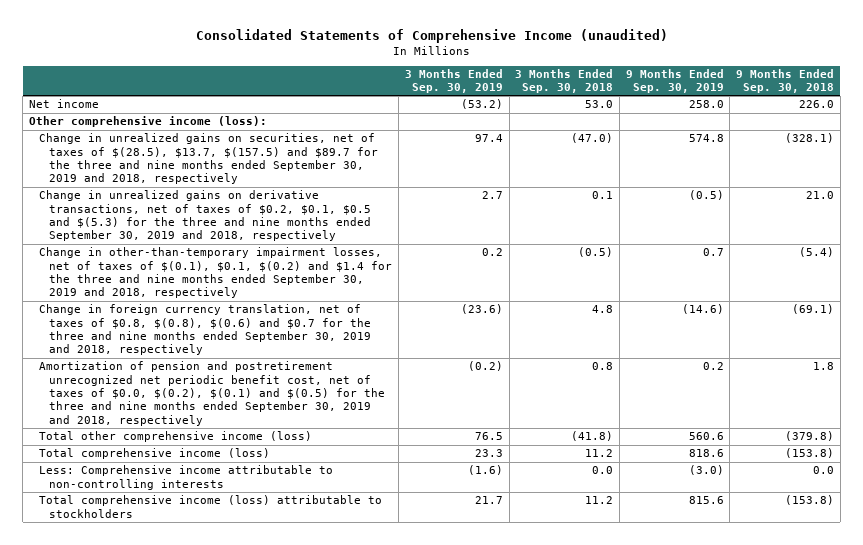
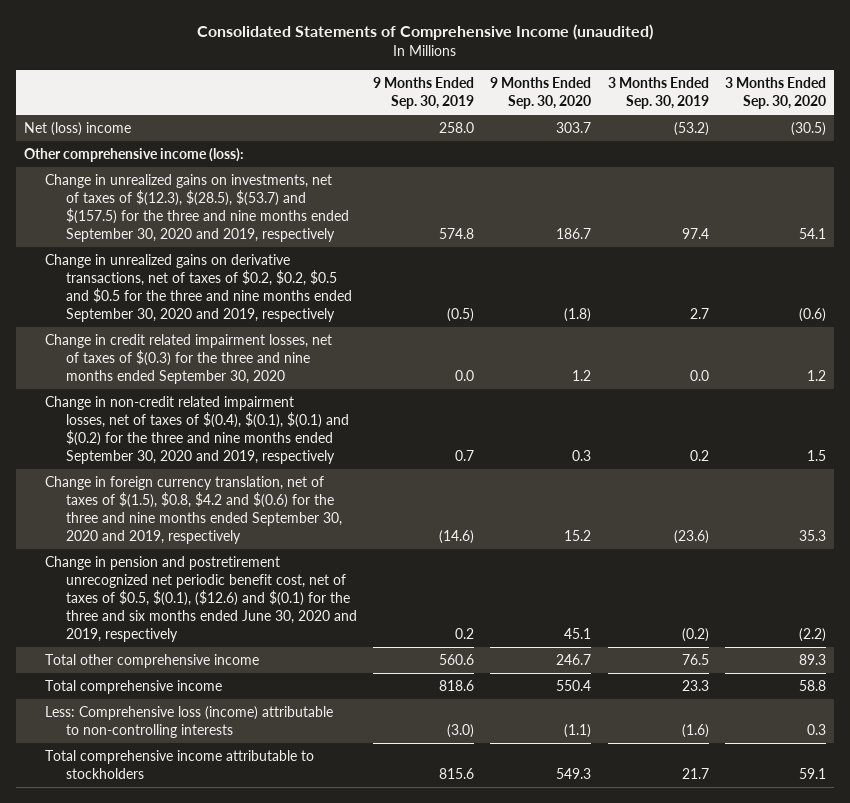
[515,68,614,94] 3 Months Ended Sep. 30, 2018 -> none
[736,68,835,94] 9 Months Ended Sep. 30, 2018 -> none
none -> [490,77,592,110] 9 Months Ended Sep. 30, 2020
none -> [725,77,827,110] 3 Months Ended Sep. 30, 2020
[28,99,99,109] Net income -> [23,122,131,137] Net (loss) income
[39,133,379,185] Change in unrealized gains on securities, net of taxes of $(28.5), $13.7, $(157.5) and $89.7 for the three and nine months ended September 30, 2019 and 2018, respectively -> [44,174,349,242] Change in unrealized gains on investments, net of taxes of $(12.3), $(28.5), $(53.7) and $(157.5) for the three and nine months ended September 30, 2020 and 2019, respectively
[39,190,372,242] Change in unrealized gains on derivative transactions, net of taxes of $0.2, $0.1, $0.5 and $(5.3) for the three and nine months ended September 30, 2019 and 2018, respectively -> [44,254,352,322] Change in unrealized gains on derivative transactions, net of taxes of $0.2, $0.2, $0.5 and $0.5 for the three and nine months ended September 30, 2020 and 2019, respectively
none -> [44,334,332,384] Change in credit related impairment losses, net of taxes of $(0.3) for the three and nine months ended September 30, 2020
[39,247,393,299] Change in other-than-temporary impairment losses, net of taxes of $(0.1), $0.1, $(0.2) and $1.4 for the three and nine months ended September 30, 2019 and 2018, respectively -> [44,396,349,464] Change in non-credit related impairment losses, net of taxes of $(0.4), $(0.1), $(0.1) and $(0.2) for the three and nine months ended September 30, 2020 and 2019, respectively
[39,304,372,356] Change in foreign currency translation, net of taxes of $0.8, $(0.8), $(0.6) and $0.7 for the three and nine months ended September 30, 2019 and 2018, respectively -> [44,476,342,544] Change in foreign currency translation, net of taxes of $(1.5), $0.8, $4.2 and $(0.6) for the three and nine months ended September 30, 2020 and 2019, respectively
[39,361,386,426] Amortization of pension and postretirement unrecognized net periodic benefit cost, net of taxes of $0.0, $(0.2), $(0.1) and $(0.5) for the three and nine months ended September 30, 2019 and 2018, respectively -> [44,556,357,642] Change in pension and postretirement unrecognized net periodic benefit cost, net of taxes of $0.5, $(0.1), ($12.6) and $(0.1) for the three and six months ended June 30, 2020 and 2019, respectively
[39,431,313,443] Total other comprehensive income (loss) -> [44,654,259,669] Total other comprehensive income
[39,448,271,460] Total comprehensive income (loss) -> [44,680,222,695] Total comprehensive income
[39,465,334,490] Less: Comprehensive income attributable to non-controlling interests -> [44,706,333,738] Less: Comprehensive loss (income) attributable to non-controlling interests
[39,495,383,518] Total comprehensive income (loss) attributable to stockholders -> [44,750,314,779] Total comprehensive income attributable to stockholders

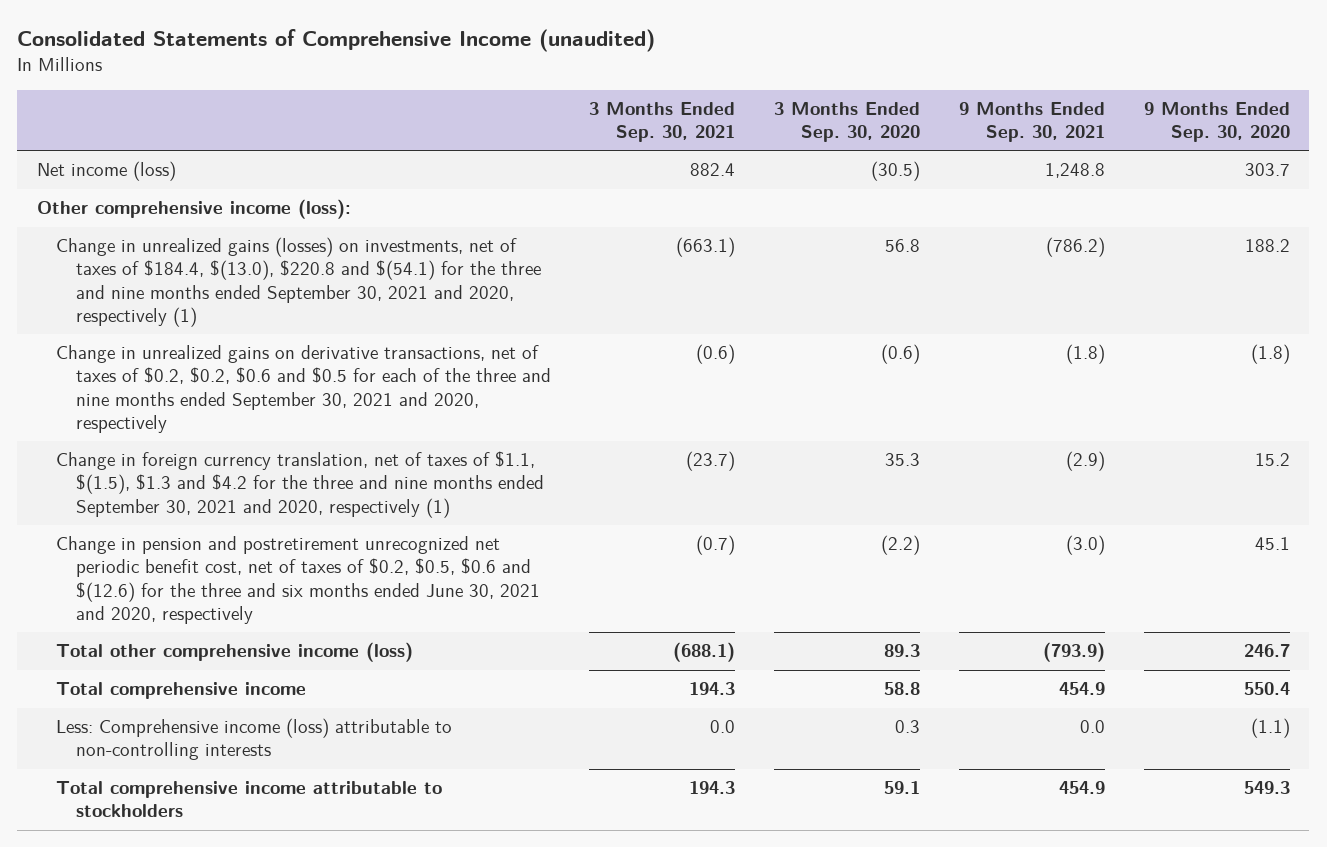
[373,77,475,110] 9 Months Ended Sep. 30, 2019 -> none
[607,77,709,110] 3 Months Ended Sep. 30, 2019 -> none
none -> [589,102,736,143] 3 Months Ended Sep. 30, 2021
none -> [958,102,1105,143] 9 Months Ended Sep. 30, 2021
[23,122,131,137] Net (loss) income -> [36,161,176,182] Net income (loss)
[44,334,332,384] Change in credit related impairment losses, net of taxes of $(0.3) for the three and nine months ended September 30, 2020 -> none
[44,396,349,464] Change in non-credit related impairment losses, net of taxes of $(0.4), $(0.1), $(0.1) and $(0.2) for the three and nine months ended September 30, 2020 and 2019, respectively -> none
[44,174,349,242] Change in unrealized gains on investments, net of taxes of $(12.3), $(28.5), $(53.7) and $(157.5) for the three and nine months ended September 30, 2020 and 2019, respectively -> [56,237,541,327] Change in unrealized gains (losses) on investments, net of taxes of $184.4, $(13.0), $220.8 and $(54.1) for the three and nine months ended September 30, 2021 and 2020, respectively (1)
[556,227,592,239] 186.7 -> [1244,239,1290,253] 188.2
[799,227,827,239] 54.1 -> [885,239,921,253] 56.8
[44,254,352,322] Change in unrealized gains on derivative transactions, net of taxes of $0.2, $0.2, $0.5 and $0.5 for the three and nine months ended September 30, 2020 and 2019, respectively -> [56,345,551,433] Change in unrealized gains on derivative transactions, net of taxes of $0.2, $0.2, $0.6 and $0.5 for each of the three and nine months ended September 30, 2021 and 2020, respectively
[44,476,342,544] Change in foreign currency translation, net of taxes of $(1.5), $0.8, $4.2 and $(0.6) for the three and nine months ended September 30, 2020 and 2019, respectively -> [56,451,544,518] Change in foreign currency translation, net of taxes of $1.1, $(1.5), $1.3 and $4.2 for the three and nine months ended September 30, 2021 and 2020, respectively (1)
[44,556,357,642] Change in pension and postretirement unrecognized net periodic benefit cost, net of taxes of $0.5, $(0.1), ($12.6) and $(0.1) for the three and six months ended June 30, 2020 and 2019, respectively -> [56,536,540,624] Change in pension and postretirement unrecognized net periodic benefit cost, net of taxes of $0.2, $0.5, $0.6 and $(12.6) for the three and six months ended June 30, 2021 and 2020, respectively
[44,654,259,669] Total other comprehensive income -> [56,642,414,663] Total other comprehensive income (loss)
[44,706,333,738] Less: Comprehensive loss (income) attributable to non-controlling interests -> [56,718,453,761] Less: Comprehensive income (loss) attributable to non-controlling interests

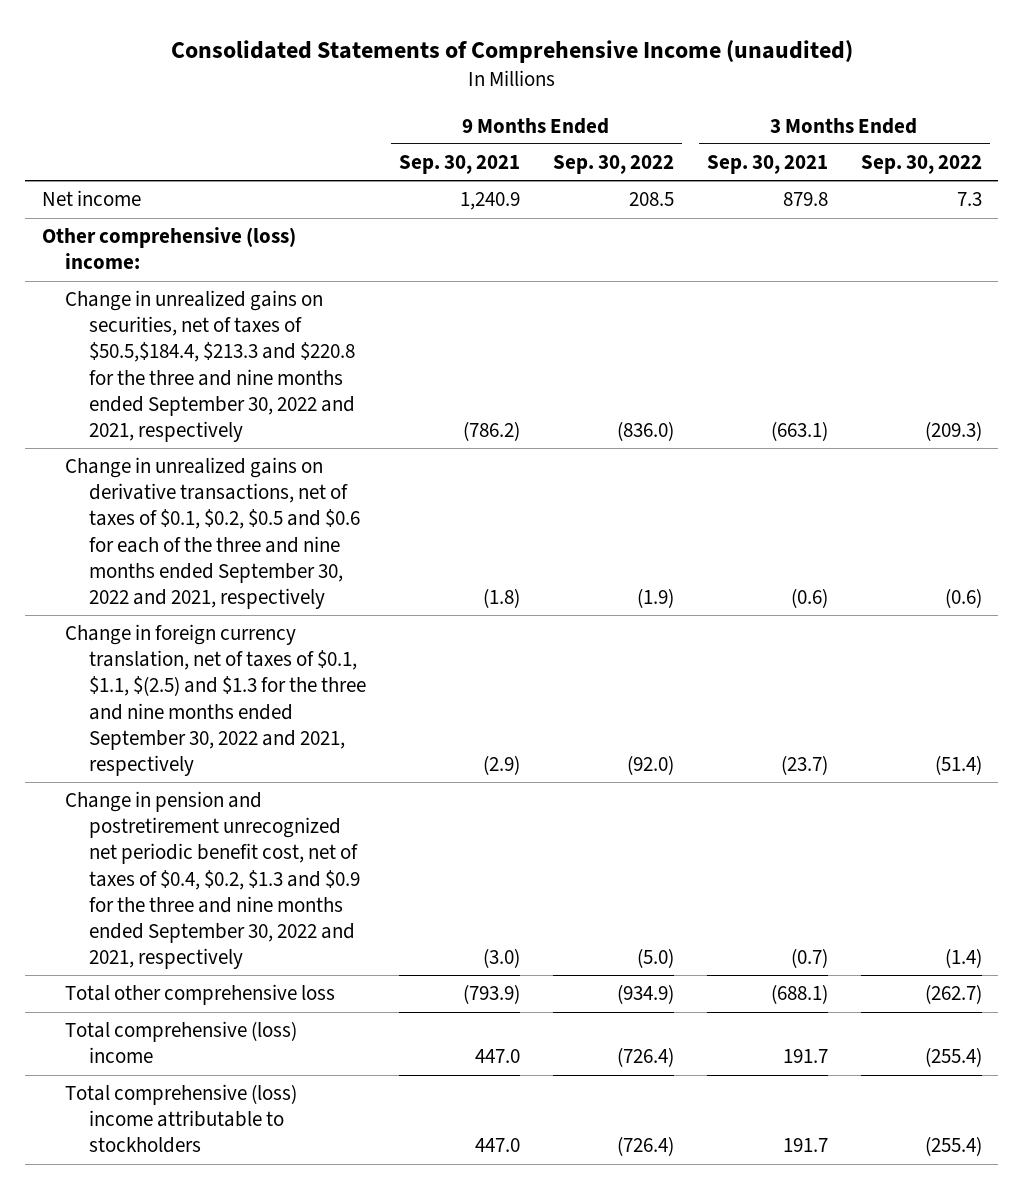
[774,102,921,143] 3 Months Ended Sep. 30, 2020 -> none
[1143,102,1290,143] 9 Months Ended Sep. 30, 2020 -> none
none -> [552,155,674,175] Sep. 30, 2022
none -> [860,155,982,175] Sep. 30, 2022
[56,718,453,761] Less: Comprehensive income (loss) attributable to non-controlling interests -> none
[36,161,176,182] Net income (loss) -> [41,190,141,207] Net income
[690,163,736,177] 882.4 -> [782,192,828,207] 879.8
[1044,163,1105,179] 1,248.8 -> [459,192,520,211] 1,240.9
[36,199,351,220] Other comprehensive income (loss): -> [41,227,296,270] Other comprehensive (loss) income:
[56,237,541,327] Change in unrealized gains (losses) on investments, net of taxes of $184.4, $(13.0), $220.8 and $(54.1) for the three and nine months ended September 30, 2021 and 2020, respectively (1) -> [65,290,356,442] Change in unrealized gains on securities, net of taxes of $50.5,$184.4, $213.3 and $220.8 for the three and nine months ended September 30, 2022 and 2021, respectively
[56,345,551,433] Change in unrealized gains on derivative transactions, net of taxes of $0.2, $0.2, $0.6 and $0.5 for each of the three and nine months ended September 30, 2021 and 2020, respectively -> [65,457,361,609] Change in unrealized gains on derivative transactions, net of taxes of $0.1, $0.2, $0.5 and $0.6 for each of the three and nine months ended September 30, 2022 and 2021, respectively
[56,451,544,518] Change in foreign currency translation, net of taxes of $1.1, $(1.5), $1.3 and $4.2 for the three and nine months ended September 30, 2021 and 2020, respectively (1) -> [65,624,367,776] Change in foreign currency translation, net of taxes of $0.1, $1.1, $(2.5) and $1.3 for the three and nine months ended September 30, 2022 and 2021, respectively
[56,536,540,624] Change in pension and postretirement unrecognized net periodic benefit cost, net of taxes of $0.2, $0.5, $0.6 and $(12.6) for the three and six months ended June 30, 2021 and 2020, respectively -> [65,791,361,970] Change in pension and postretirement unrecognized net periodic benefit cost, net of taxes of $0.4, $0.2, $1.3 and $0.9 for the three and nine months ended September 30, 2022 and 2021, respectively
[56,642,414,663] Total other comprehensive income (loss) -> [65,984,336,1006] Total other comprehensive loss
[56,682,307,700] Total comprehensive income -> [65,1021,298,1064] Total comprehensive (loss) income
[689,682,736,696] 194.3 -> [782,1049,828,1064] 191.7
[1058,682,1105,696] 454.9 -> [474,1049,520,1064] 447.0
[56,781,443,818] Total comprehensive income attributable to stockholders -> [65,1084,298,1154] Total comprehensive (loss) income attributable to stockholders
[689,781,736,795] 194.3 -> [782,1138,828,1153] 191.7
[1058,781,1105,795] 454.9 -> [474,1138,520,1153] 447.0

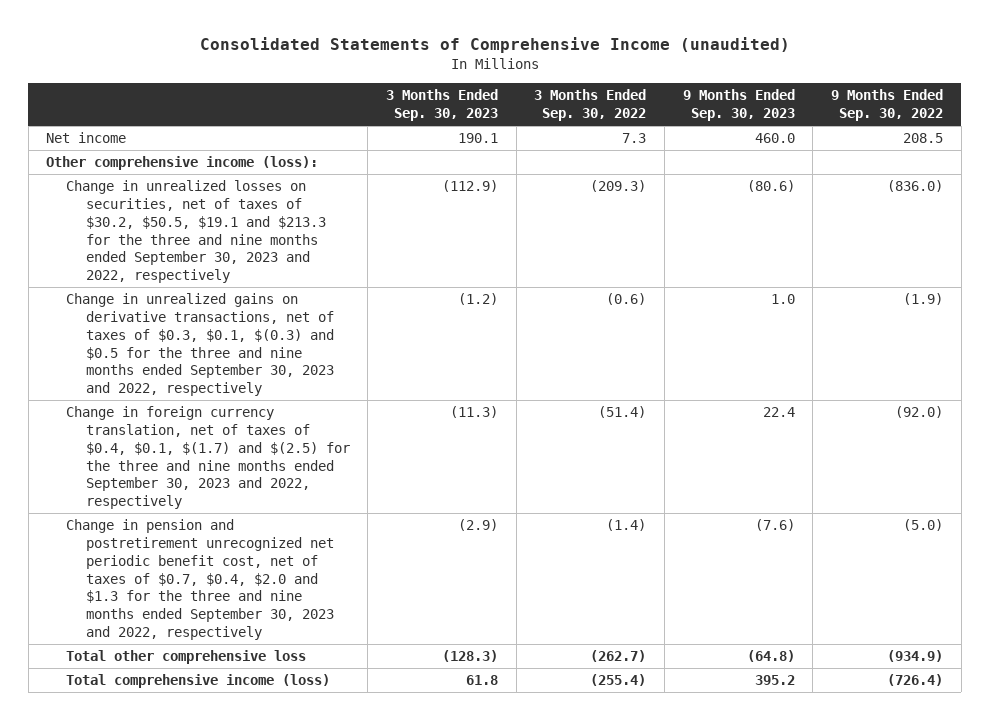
[398,155,520,175] Sep. 30, 2021 -> none
[706,155,828,175] Sep. 30, 2021 -> none
none -> [385,89,498,122] 3 Months Ended Sep. 30, 2023
none -> [682,89,795,122] 9 Months Ended Sep. 30, 2023
[41,227,296,270] Other comprehensive (loss) income: -> [46,156,319,171] Other comprehensive income (loss):
[65,290,356,442] Change in unrealized gains on securities, net of taxes of $50.5,$184.4, $213.3 and $220.8 for the three and nine months ended September 30, 2022 and 2021, respectively -> [66,180,326,284] Change in unrealized losses on securities, net of taxes of $30.2, $50.5, $19.1 and $213.3 for the three and nine months ended September 30, 2023 and 2022, respectively
[65,457,361,609] Change in unrealized gains on derivative transactions, net of taxes of $0.1, $0.2, $0.5 and $0.6 for each of the three and nine months ended September 30, 2022 and 2021, respectively -> [66,293,334,397] Change in unrealized gains on derivative transactions, net of taxes of $0.3, $0.1, $(0.3) and $0.5 for the three and nine months ended September 30, 2023 and 2022, respectively
[65,624,367,776] Change in foreign currency translation, net of taxes of $0.1, $1.1, $(2.5) and $1.3 for the three and nine months ended September 30, 2022 and 2021, respectively -> [66,406,350,510] Change in foreign currency translation, net of taxes of $0.4, $0.1, $(1.7) and $(2.5) for the three and nine months ended September 30, 2023 and 2022, respectively
[65,791,361,970] Change in pension and postretirement unrecognized net periodic benefit cost, net of taxes of $0.4, $0.2, $1.3 and $0.9 for the three and nine months ended September 30, 2022 and 2021, respectively -> [66,519,334,640] Change in pension and postretirement unrecognized net periodic benefit cost, net of taxes of $0.7, $0.4, $2.0 and $1.3 for the three and nine months ended September 30, 2023 and 2022, respectively
[65,1021,298,1064] Total comprehensive (loss) income -> none
[65,1084,298,1154] Total comprehensive (loss) income attributable to stockholders -> [66,674,331,689] Total comprehensive income (loss)

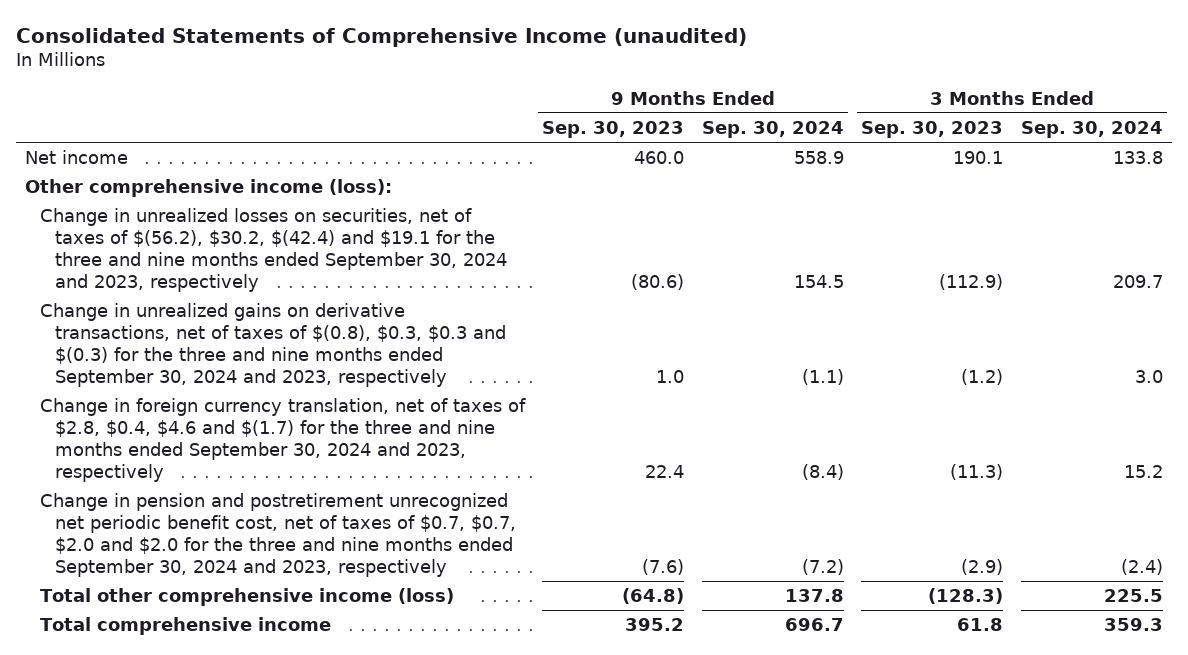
[534,89,647,122] 3 Months Ended Sep. 30, 2022 -> none
[831,89,944,122] 9 Months Ended Sep. 30, 2022 -> none
none -> [701,120,844,138] Sep. 30, 2024
none -> [1021,120,1164,138] Sep. 30, 2024
[66,180,326,284] Change in unrealized losses on securities, net of taxes of $30.2, $50.5, $19.1 and $213.3 for the three and nine months ended September 30, 2023 and 2022, respectively -> [39,207,508,292] Change in unrealized losses on securities, net of taxes of $(56.2), $30.2, $(42.4) and $19.1 for the three and nine months ended September 30, 2024 and 2023, respectively
[66,293,334,397] Change in unrealized gains on derivative transactions, net of taxes of $0.3, $0.1, $(0.3) and $0.5 for the three and nine months ended September 30, 2023 and 2022, respectively -> [39,302,507,387] Change in unrealized gains on derivative transactions, net of taxes of $(0.8), $0.3, $0.3 and $(0.3) for the three and nine months ended September 30, 2024 and 2023, respectively
[66,406,350,510] Change in foreign currency translation, net of taxes of $0.4, $0.1, $(1.7) and $(2.5) for the three and nine months ended September 30, 2023 and 2022, respectively -> [39,397,526,482] Change in foreign currency translation, net of taxes of $2.8, $0.4, $4.6 and $(1.7) for the three and nine months ended September 30, 2024 and 2023, respectively
[66,519,334,640] Change in pension and postretirement unrecognized net periodic benefit cost, net of taxes of $0.7, $0.4, $2.0 and $1.3 for the three and nine months ended September 30, 2023 and 2022, respectively -> [39,492,517,577] Change in pension and postretirement unrecognized net periodic benefit cost, net of taxes of $0.7, $0.7, $2.0 and $2.0 for the three and nine months ended September 30, 2024 and 2023, respectively
[66,650,307,665] Total other comprehensive loss -> [39,587,454,606] Total other comprehensive income (loss)
[66,674,331,689] Total comprehensive income (loss) -> [39,616,331,635] Total comprehensive income

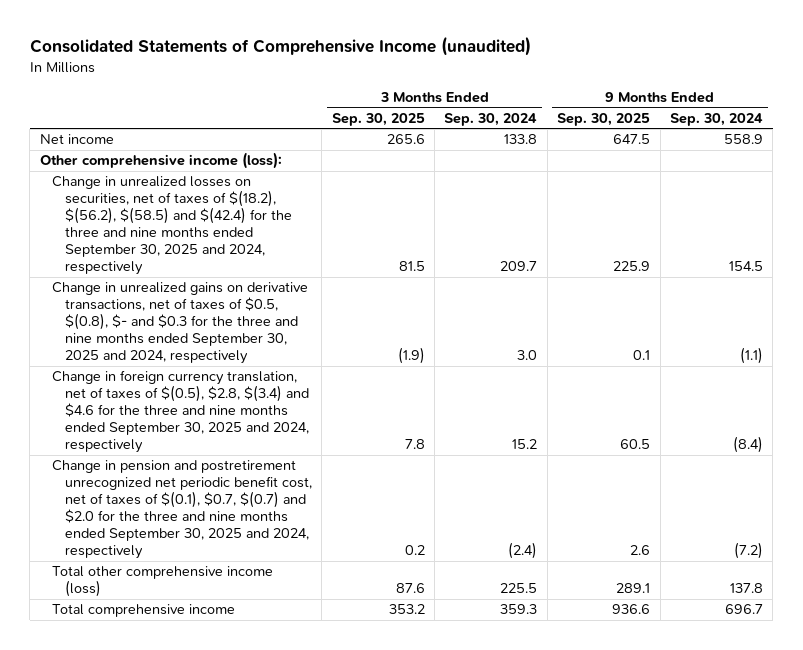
[542,120,685,138] Sep. 30, 2023 -> none
[861,120,1004,138] Sep. 30, 2023 -> none
none -> [331,112,425,126] Sep. 30, 2025
none -> [557,112,651,126] Sep. 30, 2025
[39,207,508,292] Change in unrealized losses on securities, net of taxes of $(56.2), $30.2, $(42.4) and $19.1 for the three and nine months ended September 30, 2024 and 2023, respectively -> [52,176,292,276] Change in unrealized losses on securities, net of taxes of $(18.2), $(56.2), $(58.5) and $(42.4) for the three and nine months ended September 30, 2025 and 2024, respectively
[39,302,507,387] Change in unrealized gains on derivative transactions, net of taxes of $(0.8), $0.3, $0.3 and $(0.3) for the three and nine months ended September 30, 2024 and 2023, respectively -> [52,282,309,365] Change in unrealized gains on derivative transactions, net of taxes of $0.5, $(0.8), $- and $0.3 for the three and nine months ended September 30, 2025 and 2024, respectively
[39,397,526,482] Change in foreign currency translation, net of taxes of $2.8, $0.4, $4.6 and $(1.7) for the three and nine months ended September 30, 2024 and 2023, respectively -> [52,370,309,454] Change in foreign currency translation, net of taxes of $(0.5), $2.8, $(3.4) and $4.6 for the three and nine months ended September 30, 2025 and 2024, respectively
[39,492,517,577] Change in pension and postretirement unrecognized net periodic benefit cost, net of taxes of $0.7, $0.7, $2.0 and $2.0 for the three and nine months ended September 30, 2024 and 2023, respectively -> [52,460,312,560] Change in pension and postretirement unrecognized net periodic benefit cost, net of taxes of $(0.1), $0.7, $(0.7) and $2.0 for the three and nine months ended September 30, 2025 and 2024, respectively

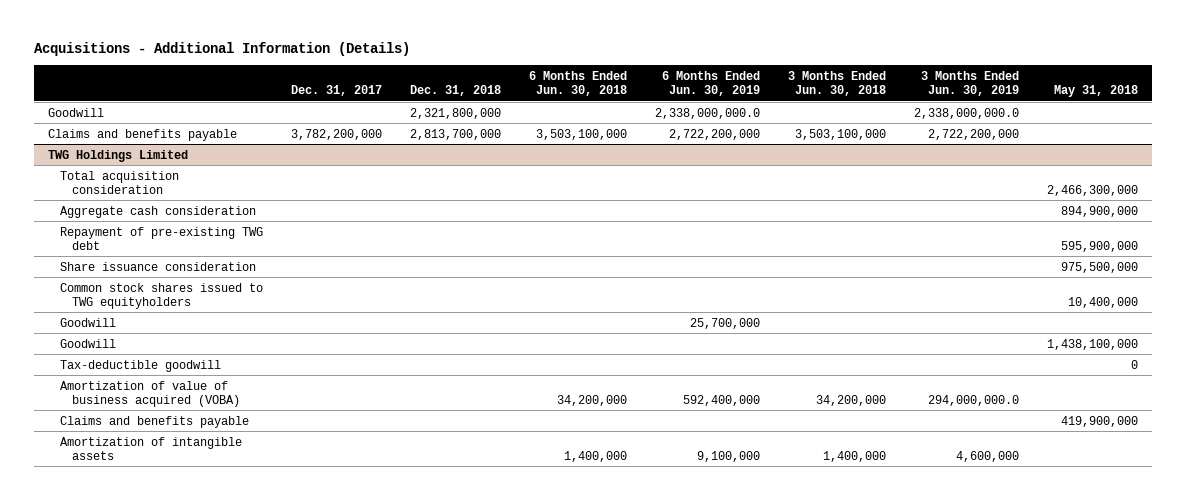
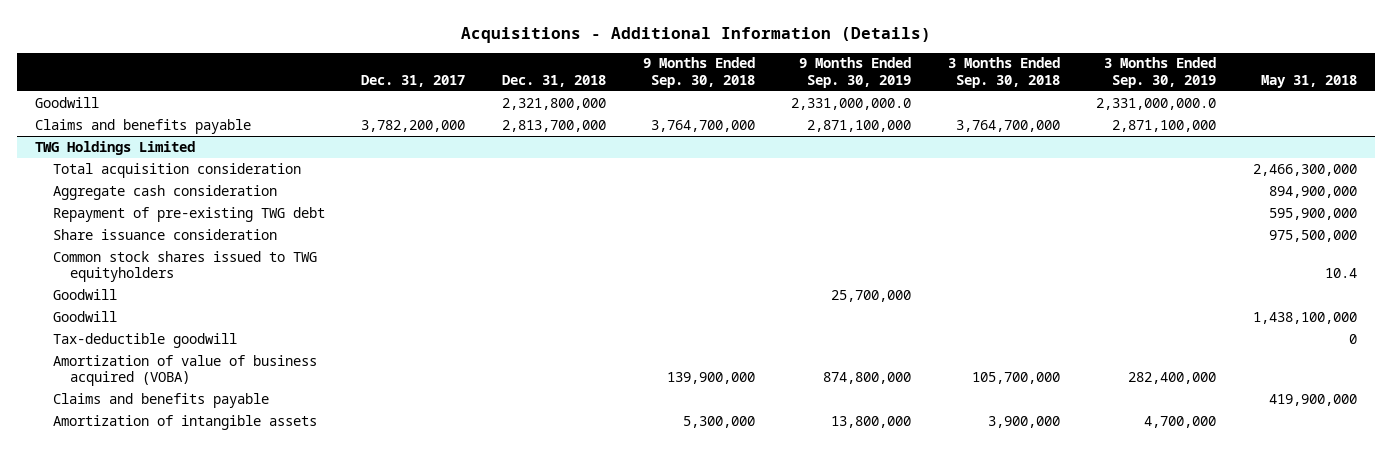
[528,70,627,97] 6 Months Ended Jun. 30, 2018 -> none
[661,70,760,97] 6 Months Ended Jun. 30, 2019 -> none
[787,70,886,97] 3 Months Ended Jun. 30, 2018 -> none
[920,70,1019,97] 3 Months Ended Jun. 30, 2019 -> none
none -> [642,57,755,88] 9 Months Ended Sep. 30, 2018
none -> [799,57,912,88] 9 Months Ended Sep. 30, 2019
none -> [947,57,1060,88] 3 Months Ended Sep. 30, 2018
none -> [1104,57,1217,88] 3 Months Ended Sep. 30, 2019
[1067,296,1138,308] 10,400,000 -> [1324,268,1357,279] 10.4

